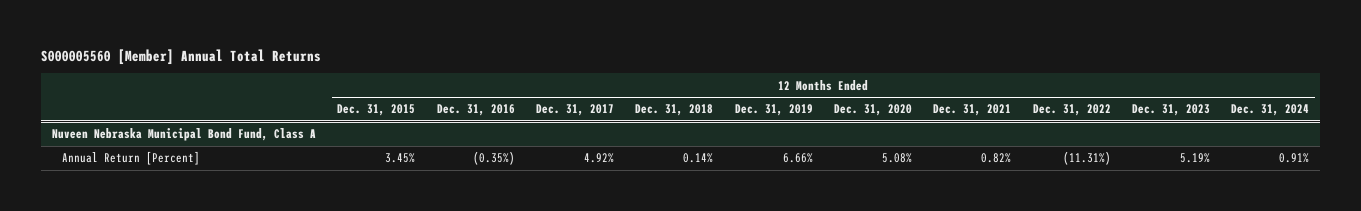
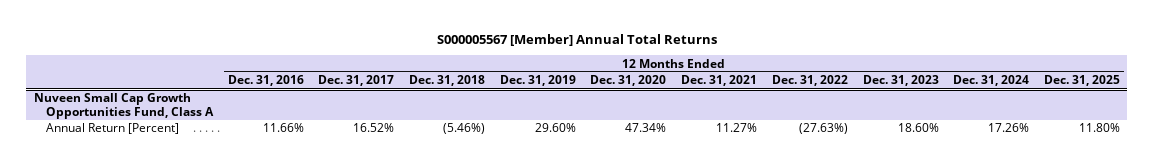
[41,48,322,65] S000005560 [Member] Annual Total Returns -> [436,33,717,46] S000005567 [Member] Annual Total Returns
[337,104,416,117] Dec. 31, 2015 -> none
none -> [1043,75,1120,87] Dec. 31, 2025
[52,128,317,142] Nuveen Nebraska Municipal Bond Fund, Class A -> none
none -> [33,93,214,119] Nuveen Small Cap Growth Opportunities Fund, Class A
[472,151,515,166] (0.35%) -> [262,123,304,133] 11.66%
[584,153,615,164] 4.92% -> [353,123,395,133] 16.52%
[683,153,714,164] 0.14% -> [443,123,486,135] (5.46%)
[782,153,813,164] 6.66% -> [534,123,576,133] 29.60%
[881,153,912,164] 5.08% -> [625,123,667,133] 47.34%
[981,153,1012,164] 0.82% -> [716,123,758,133] 11.27%
[1062,151,1111,166] (11.31%) -> [798,123,848,135] (27.63%)
[1179,153,1210,164] 5.19% -> [897,123,939,133] 18.60%
[1279,153,1310,164] 0.91% -> [988,123,1030,133] 17.26%

